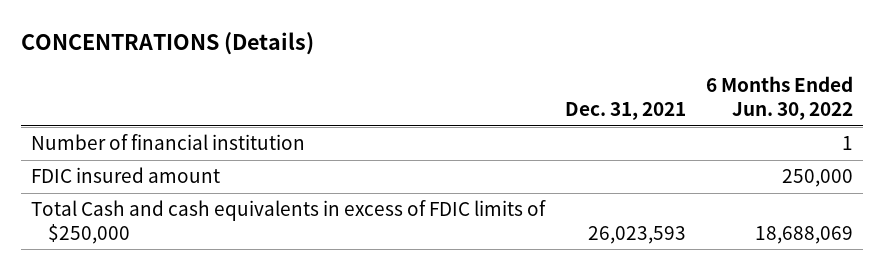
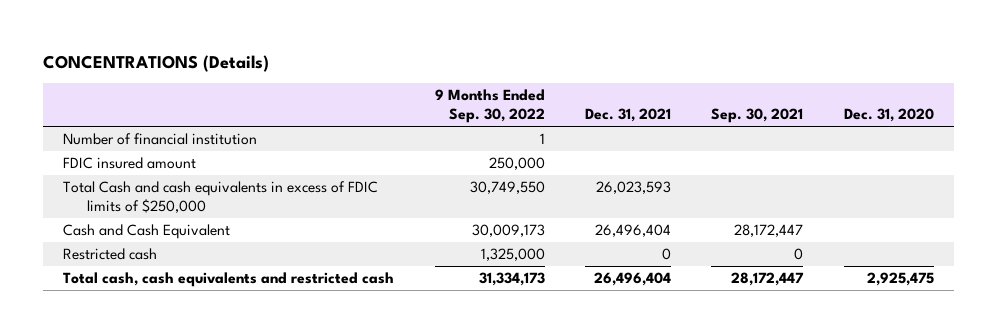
[705,76,853,121] 6 Months Ended Jun. 30, 2022 -> none
none -> [434,89,545,124] 9 Months Ended Sep. 30, 2022
none -> [711,108,804,124] Sep. 30, 2021
none -> [843,108,934,123] Dec. 31, 2020
none -> [63,224,231,240] Cash and Cash Equivalent
none -> [63,248,158,261] Restricted cash
none -> [63,272,395,288] Total cash, cash equivalents and restricted cash

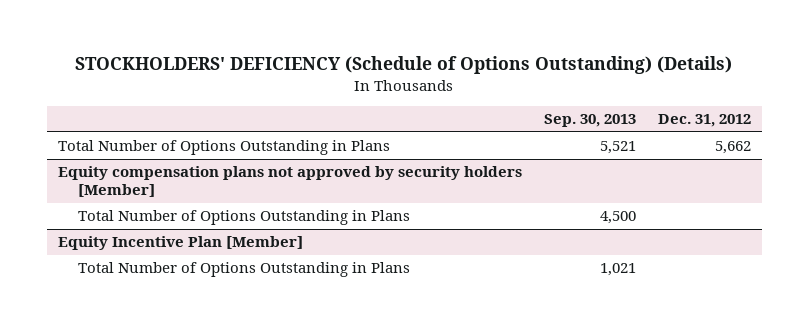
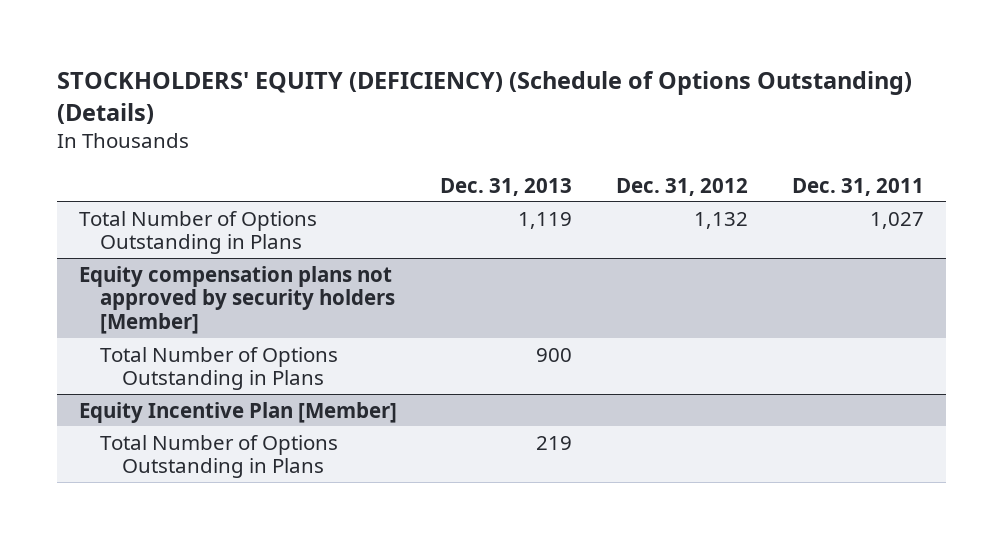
[75,56,733,75] STOCKHOLDERS' DEFICIENCY (Schedule of Options Outstanding) (Details) -> [56,70,912,124] STOCKHOLDERS' EQUITY (DEFICIENCY) (Schedule of Options Outstanding) (Details)
[543,114,636,128] Sep. 30, 2013 -> none
none -> [440,177,573,196] Dec. 31, 2013
none -> [792,177,925,196] Dec. 31, 2011
[715,141,752,155] 5,662 -> [694,211,749,229] 1,132

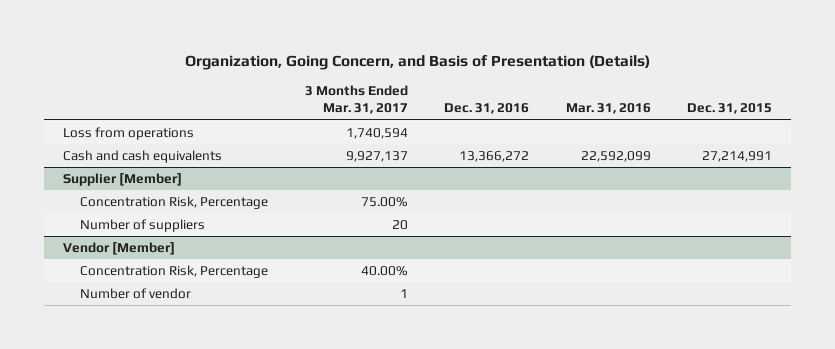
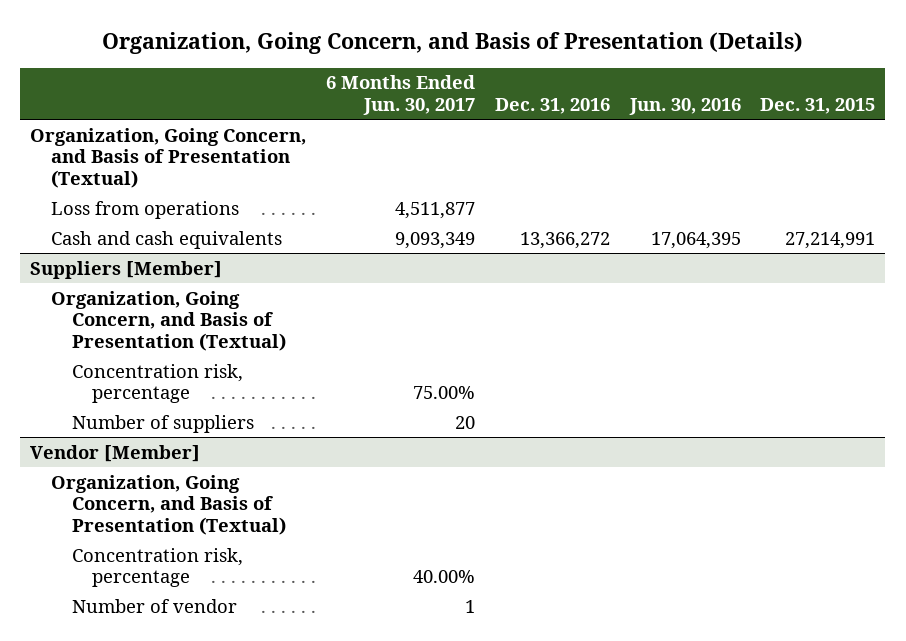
[304,85,408,115] 3 Months Ended Mar. 31, 2017 -> none
[565,103,651,115] Mar. 31, 2016 -> none
none -> [326,75,476,116] 6 Months Ended Jun. 30, 2017
none -> [628,98,741,116] Jun. 30, 2016
none -> [30,127,307,188] Organization, Going Concern, and Basis of Presentation (Textual)
[62,173,182,187] Supplier [Member] -> [30,260,223,279] Suppliers [Member]
none -> [51,290,286,351] Organization, Going Concern, and Basis of Presentation (Textual)
[80,196,269,210] Concentration Risk, Percentage -> [71,363,243,404] Concentration risk, percentage
none -> [51,474,286,535] Organization, Going Concern, and Basis of Presentation (Textual)
[80,265,269,279] Concentration Risk, Percentage -> [71,547,243,588] Concentration risk, percentage

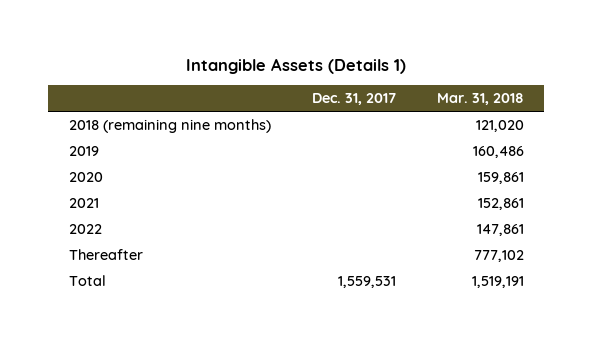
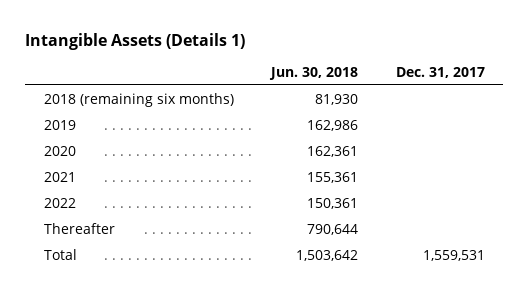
[436,93,524,106] Mar. 31, 2018 -> none
none -> [269,66,359,80] Jun. 30, 2018
[68,119,271,134] 2018 (remaining nine months) -> [43,92,234,107] 2018 (remaining six months)

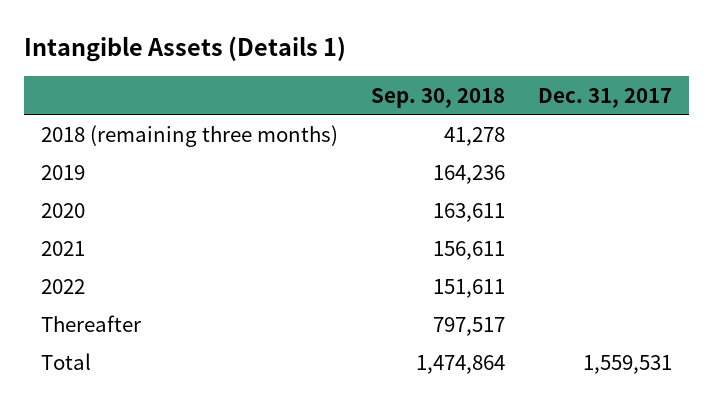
[269,66,359,80] Jun. 30, 2018 -> none
none -> [370,87,505,108] Sep. 30, 2018
[43,92,234,107] 2018 (remaining six months) -> [40,124,338,147] 2018 (remaining three months)

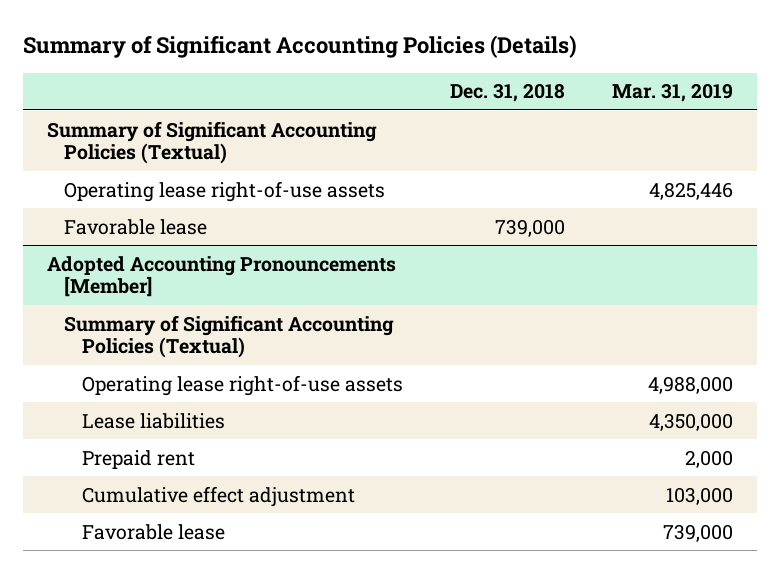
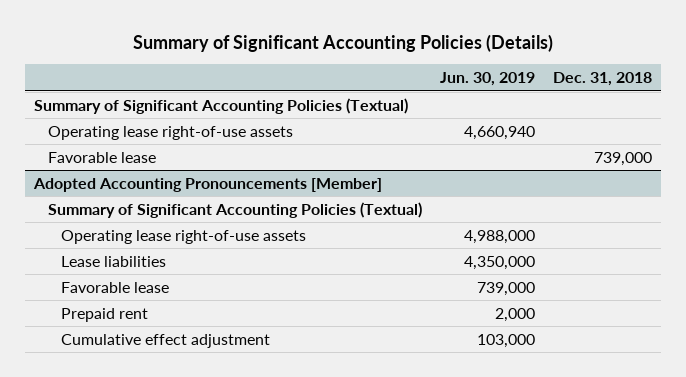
[612,83,734,103] Mar. 31, 2019 -> none
none -> [439,72,535,87] Jun. 30, 2019
[81,523,225,540] Favorable lease -> [61,281,170,293] Favorable lease

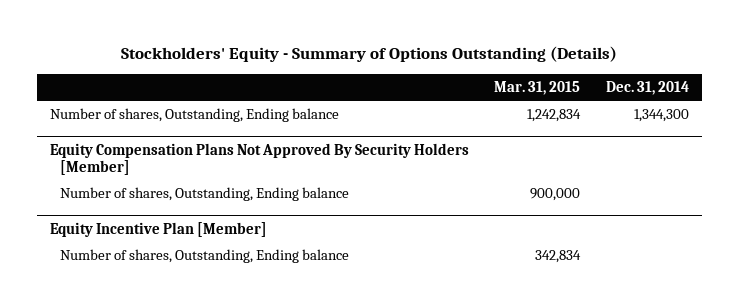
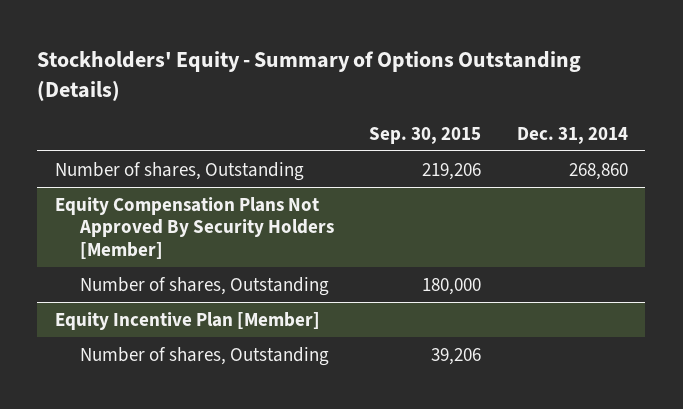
[494,80,581,95] Mar. 31, 2015 -> none
none -> [369,126,482,144] Sep. 30, 2015
[49,108,339,123] Number of shares, Outstanding, Ending balance -> [55,161,305,181] Number of shares, Outstanding
[633,109,689,123] 1,344,300 -> [568,162,628,180] 268,860
[59,187,349,202] Number of shares, Outstanding, Ending balance -> [79,276,329,296] Number of shares, Outstanding
[59,249,349,264] Number of shares, Outstanding, Ending balance -> [79,346,329,366] Number of shares, Outstanding

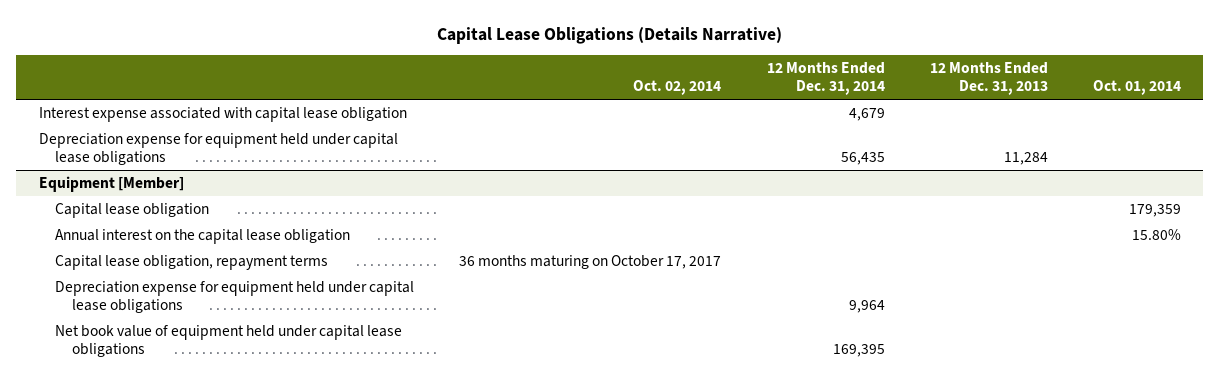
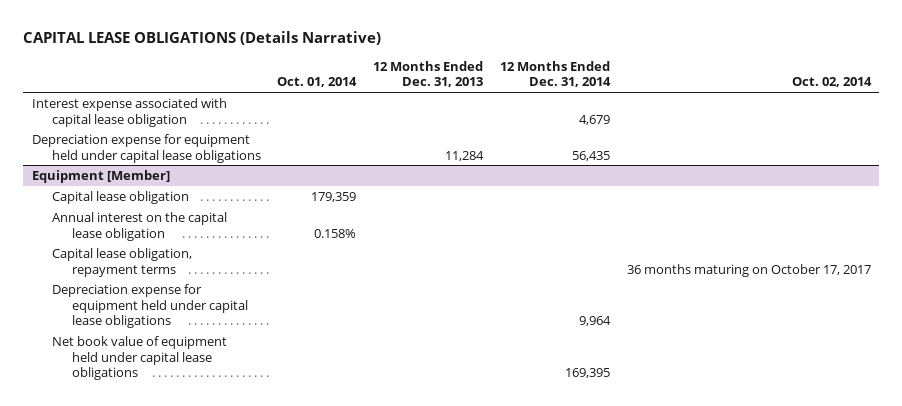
[436,26,782,44] Capital Lease Obligations (Details Narrative) -> [23,31,382,46] CAPITAL LEASE OBLIGATIONS (Details Narrative)
[1131,229,1181,241] 15.80% -> [314,228,357,238] 0.158%

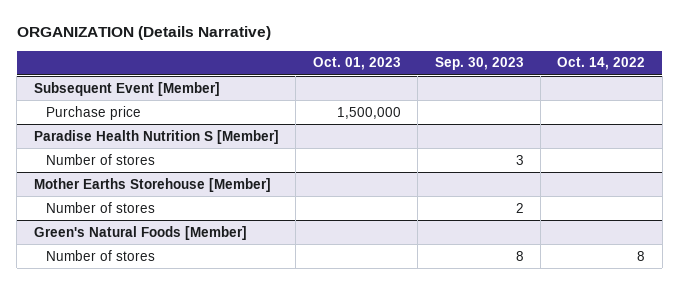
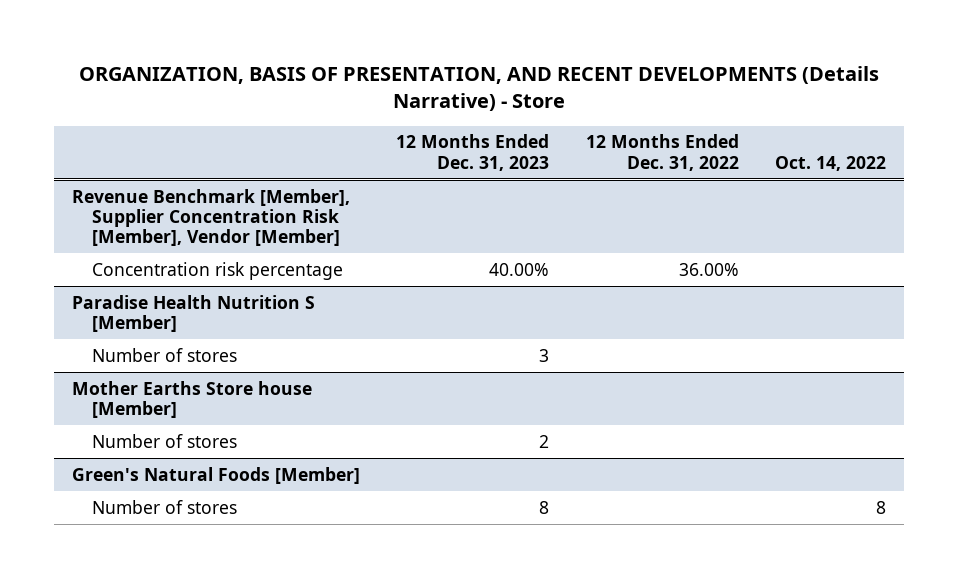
[16,26,271,41] ORGANIZATION (Details Narrative) -> [79,66,880,112] ORGANIZATION, BASIS OF PRESENTATION, AND RECENT DEVELOPMENTS (Details Narrative) - Store
[312,57,401,71] Oct. 01, 2023 -> none
[434,57,524,71] Sep. 30, 2023 -> none
none -> [396,134,550,171] 12 Months Ended Dec. 31, 2023
none -> [585,134,739,171] 12 Months Ended Dec. 31, 2022
[33,81,220,96] Subsequent Event [Member] -> none
[45,105,141,120] Purchase price -> none
none -> [72,188,351,247] Revenue Benchmark [Member], Supplier Concentration Risk [Member], Vendor [Member]
none -> [91,261,343,280] Concentration risk percentage
[33,177,271,192] Mother Earths Storehouse [Member] -> [72,380,313,418] Mother Earths Store house [Member]

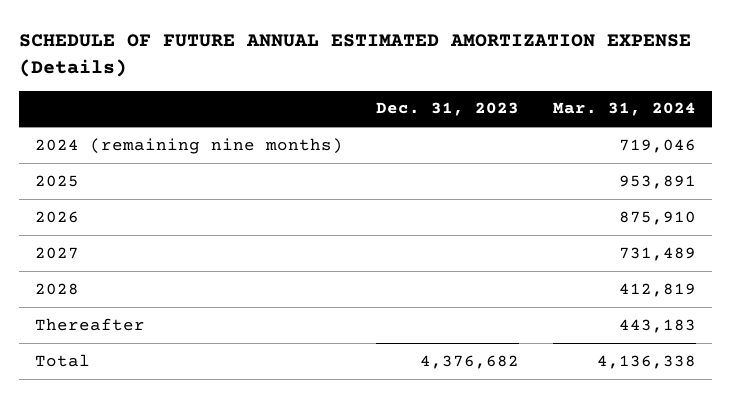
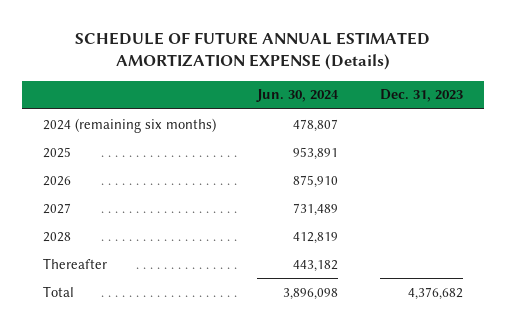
[552,102,696,117] Mar. 31, 2024 -> none
none -> [256,89,340,103] Jun. 30, 2024
[35,137,344,154] 2024 (remaining nine months) -> [42,117,216,133] 2024 (remaining six months)

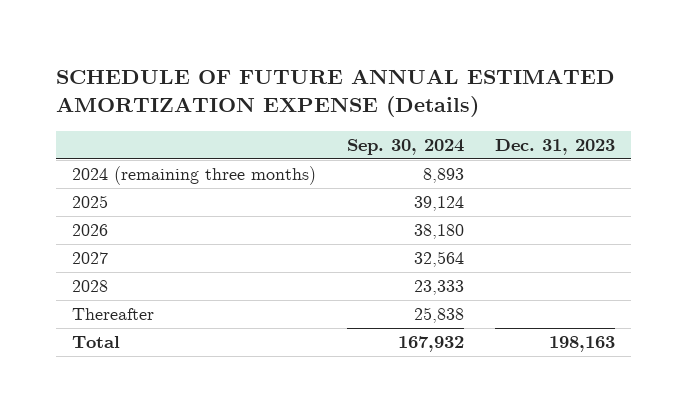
[256,89,340,103] Jun. 30, 2024 -> none
none -> [347,138,465,155] Sep. 30, 2024
[42,117,216,133] 2024 (remaining six months) -> [71,166,316,186] 2024 (remaining three months)
[407,286,463,300] 4,376,682 -> [549,336,616,353] 198,163

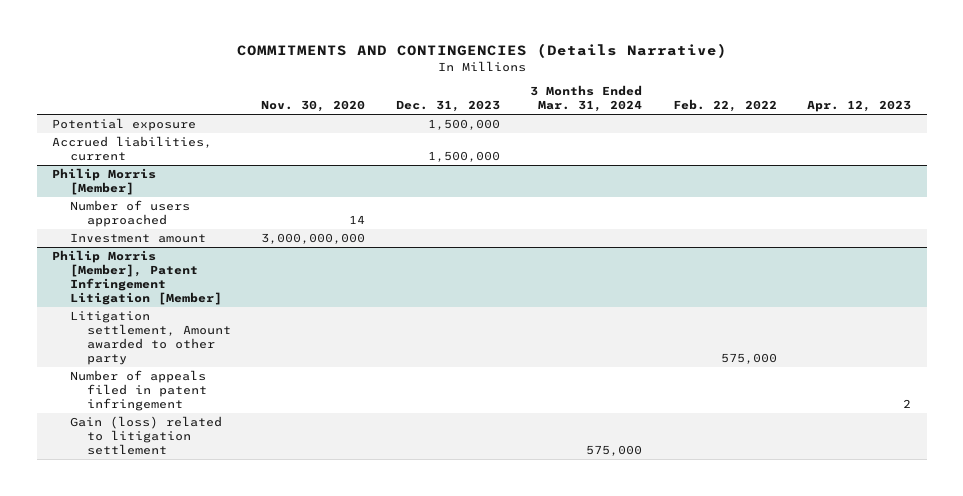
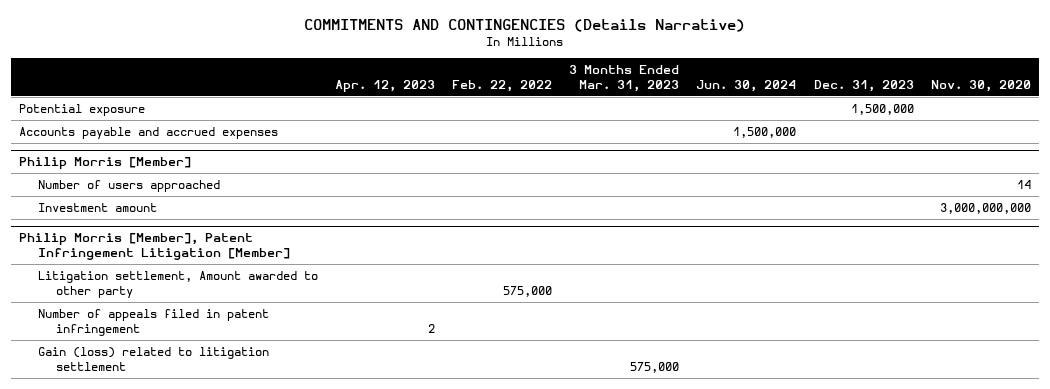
[530,85,643,113] 3 Months Ended Mar. 31, 2024 -> none
none -> [569,65,680,92] 3 Months Ended Mar. 31, 2023
none -> [696,79,797,92] Jun. 30, 2024
[52,135,213,161] Accrued liabilities, current -> none
none -> [19,127,279,140] Accounts payable and accrued expenses

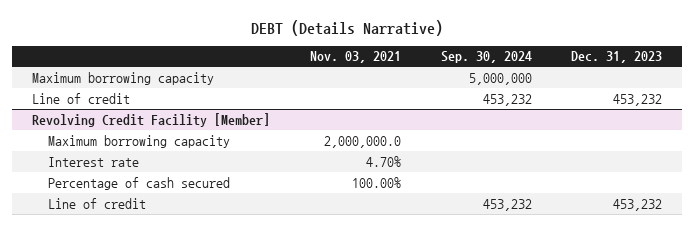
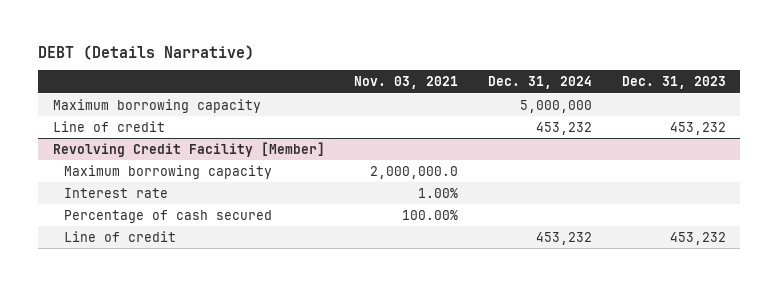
[440,51,532,64] Sep. 30, 2024 -> none
none -> [487,76,592,90] Dec. 31, 2024
[365,155,401,167] 4.70% -> [418,187,459,198] 1.00%

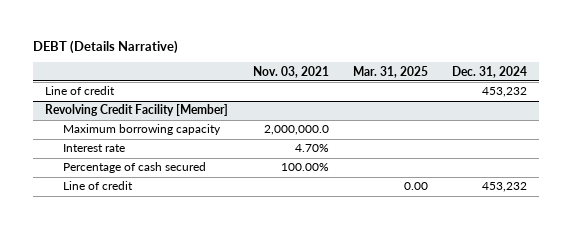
[621,76,726,90] Dec. 31, 2023 -> none
none -> [352,65,428,78] Mar. 31, 2025
[52,98,261,113] Maximum borrowing capacity -> none
[418,187,459,198] 1.00% -> [294,144,329,153] 4.70%

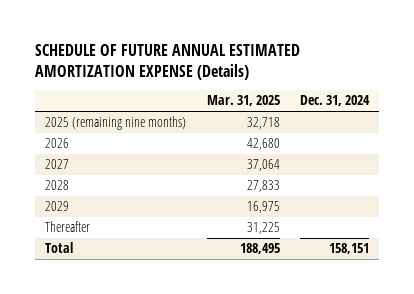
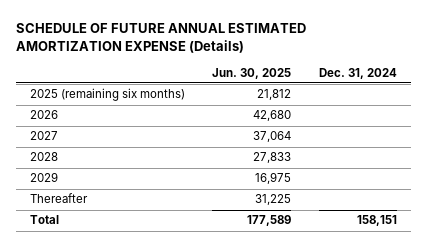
[206,95,280,107] Mar. 31, 2025 -> none
none -> [212,67,292,79] Jun. 30, 2025
[45,116,187,131] 2025 (remaining nine months) -> [29,88,185,102] 2025 (remaining six months)

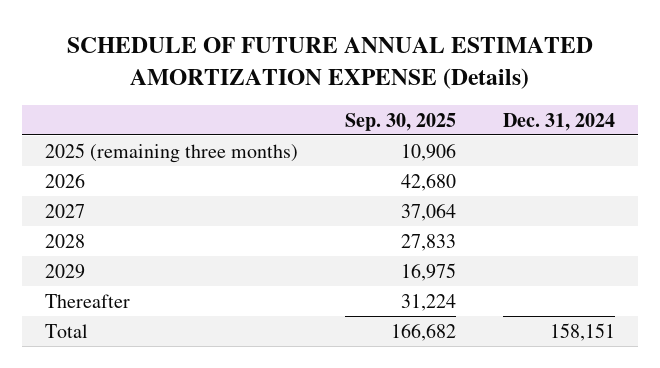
[212,67,292,79] Jun. 30, 2025 -> none
none -> [345,112,457,131] Sep. 30, 2025
[29,88,185,102] 2025 (remaining six months) -> [45,142,299,163] 2025 (remaining three months)

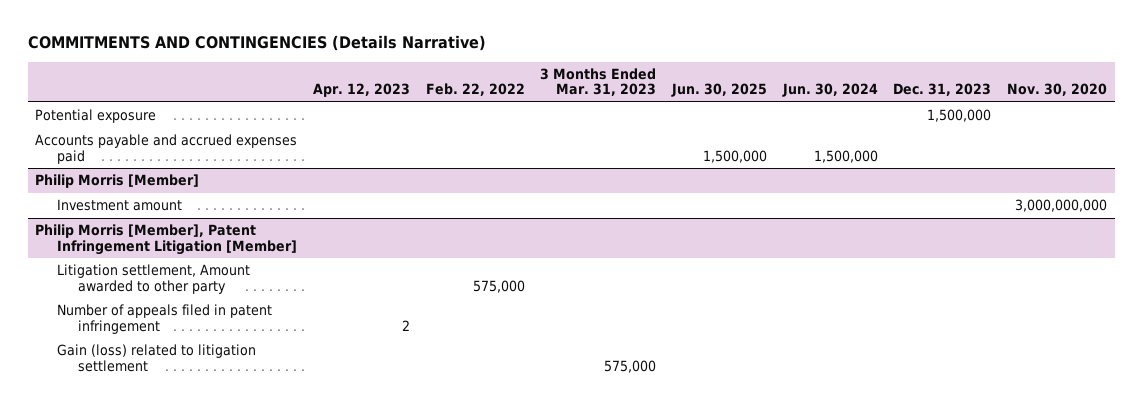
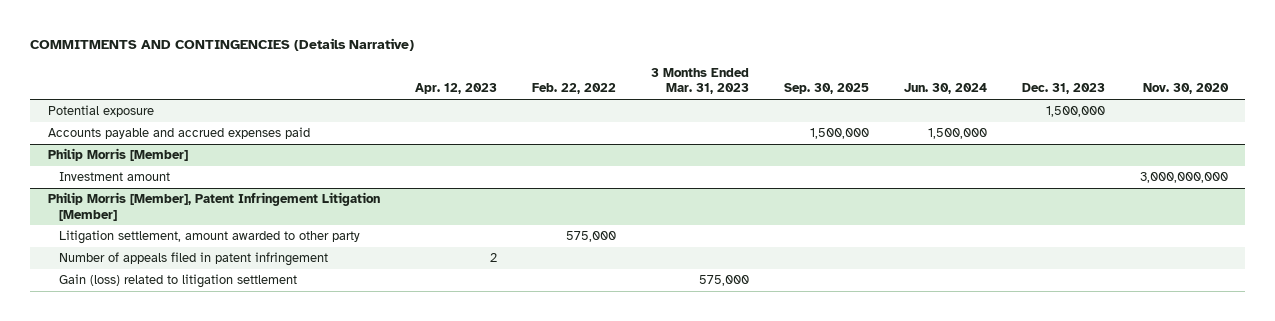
[670,83,767,98] Jun. 30, 2025 -> none
none -> [783,83,869,95] Sep. 30, 2025
[56,264,250,294] Litigation settlement, Amount awarded to other party -> [59,229,361,244] Litigation settlement, amount awarded to other party

